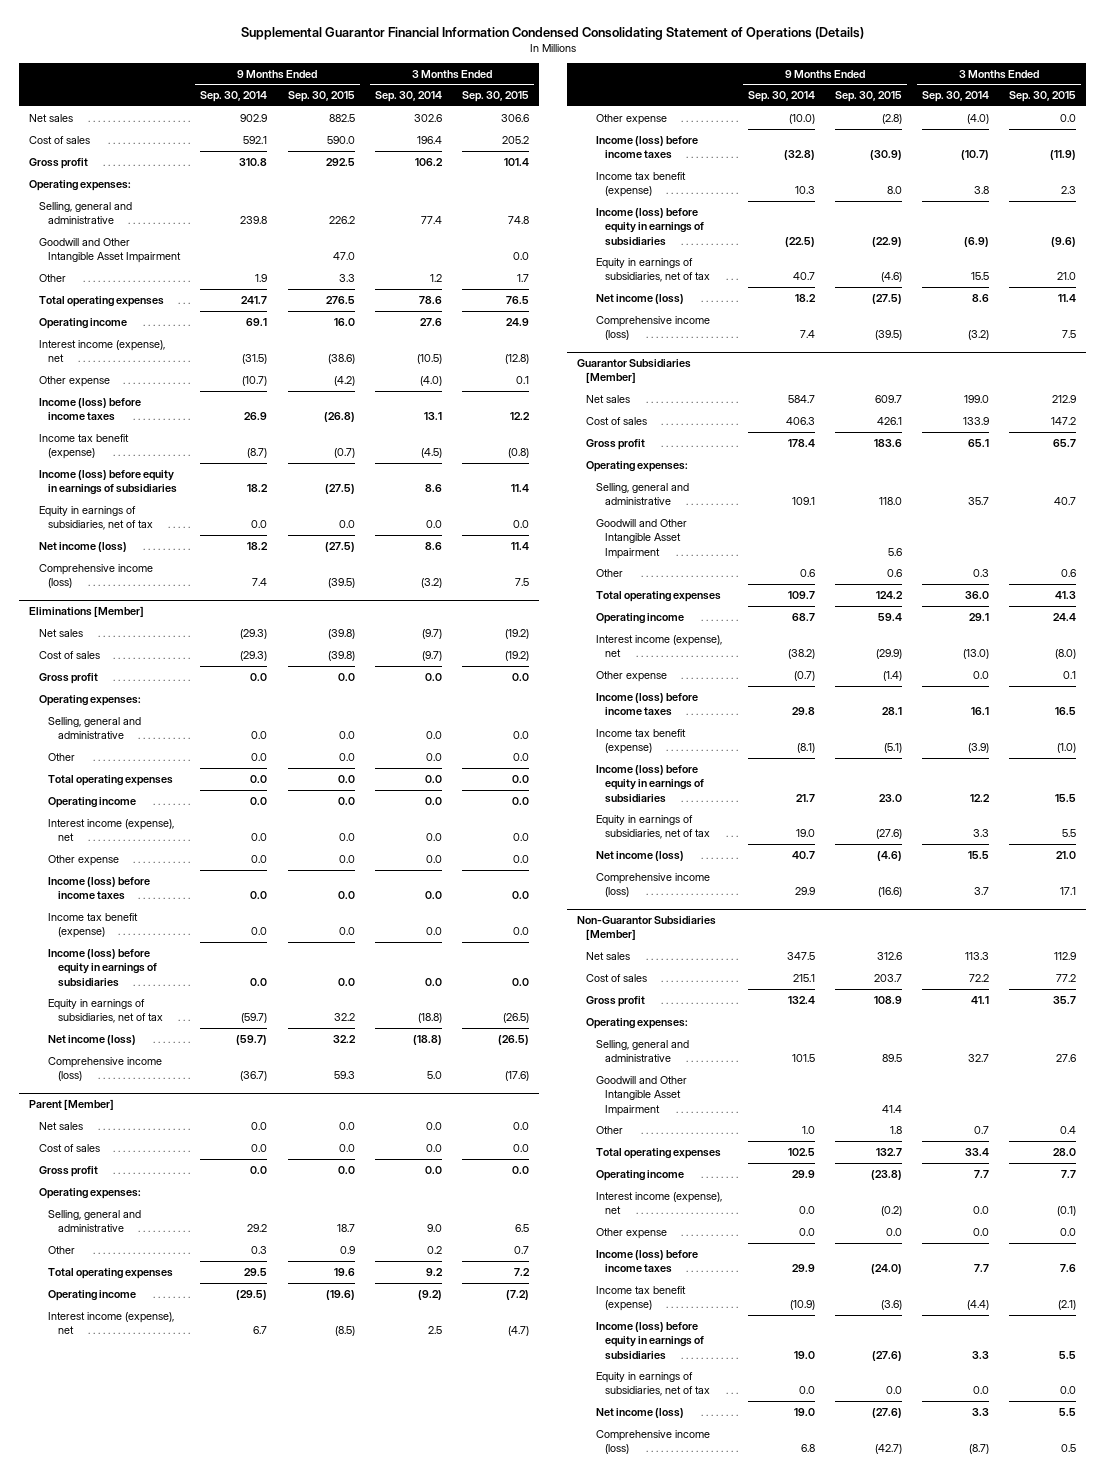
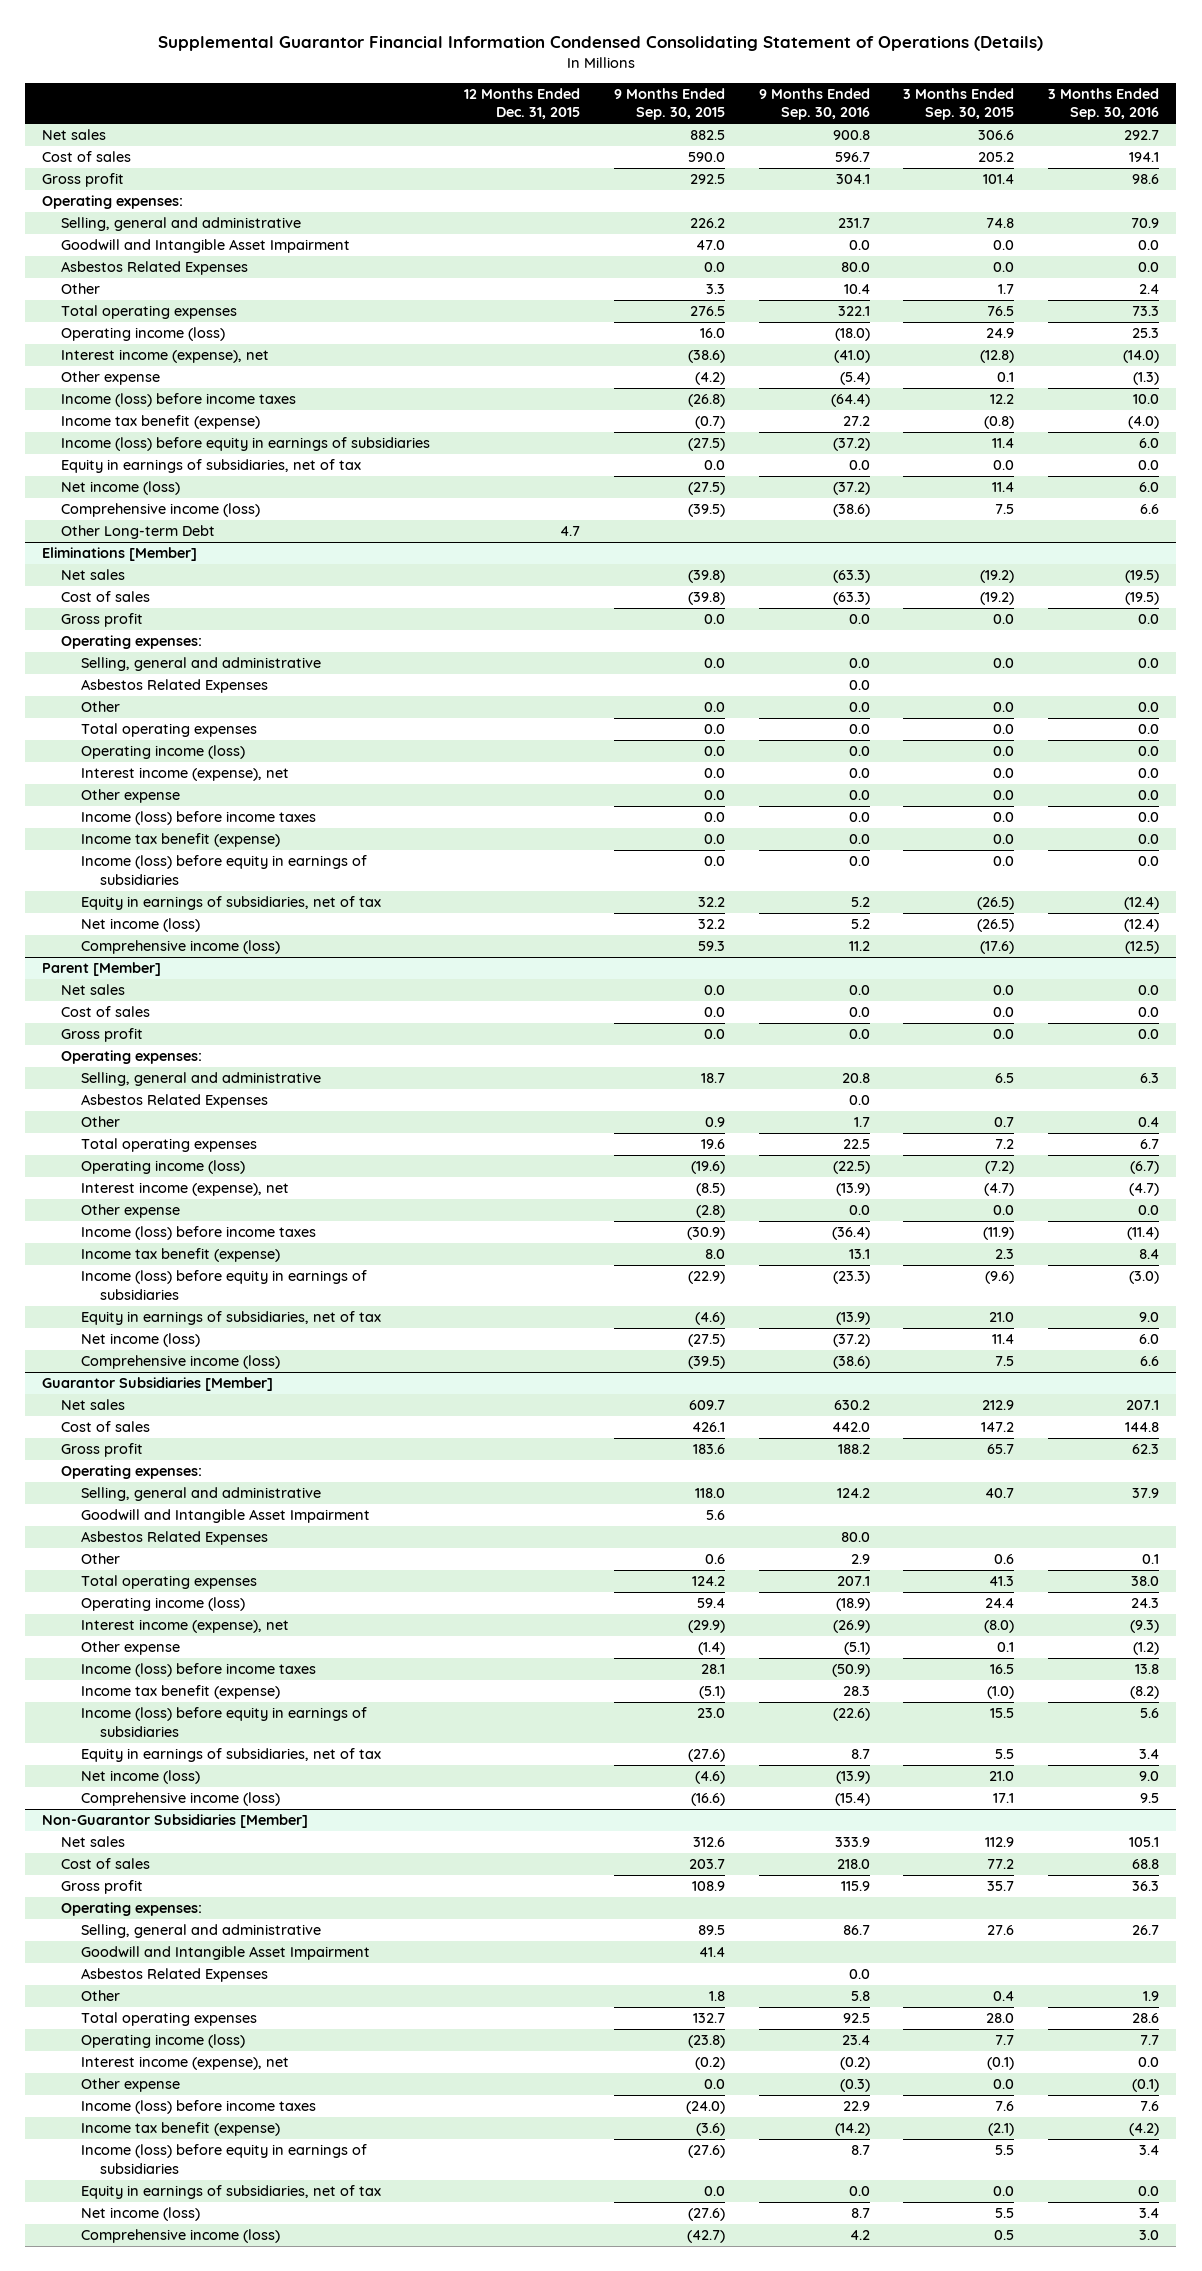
[200,91,268,103] Sep. 30, 2014 -> none
[374,91,442,103] Sep. 30, 2014 -> none
none -> [464,88,581,120] 12 Months Ended Dec. 31, 2015
none -> [758,88,870,121] 9 Months Ended Sep. 30, 2016
none -> [1048,88,1160,121] 3 Months Ended Sep. 30, 2016
[38,237,182,264] Goodwill and Other Intangible Asset Impairment -> [61,239,351,254] Goodwill and Intangible Asset Impairment
none -> [61,261,249,276] Asbestos Related Expenses
[38,317,127,329] Operating income -> [61,327,226,342] Operating income (loss)
none -> [61,525,216,540] Other Long-term Debt
none -> [80,679,268,694] Asbestos Related Expenses
[48,796,137,808] Operating income -> [80,745,245,760] Operating income (loss)
none -> [80,1094,268,1109] Asbestos Related Expenses
[48,1289,137,1301] Operating income -> [80,1160,245,1175] Operating income (loss)
[595,518,687,559] Goodwill and Other Intangible Asset Impairment -> [80,1509,370,1524] Goodwill and Intangible Asset Impairment
none -> [80,1531,268,1546] Asbestos Related Expenses
[595,612,684,624] Operating income -> [80,1597,245,1612] Operating income (loss)
[595,1075,687,1116] Goodwill and Other Intangible Asset Impairment -> [80,1946,370,1961] Goodwill and Intangible Asset Impairment
none -> [80,1968,268,1983] Asbestos Related Expenses
[595,1169,684,1181] Operating income -> [80,2034,245,2049] Operating income (loss)

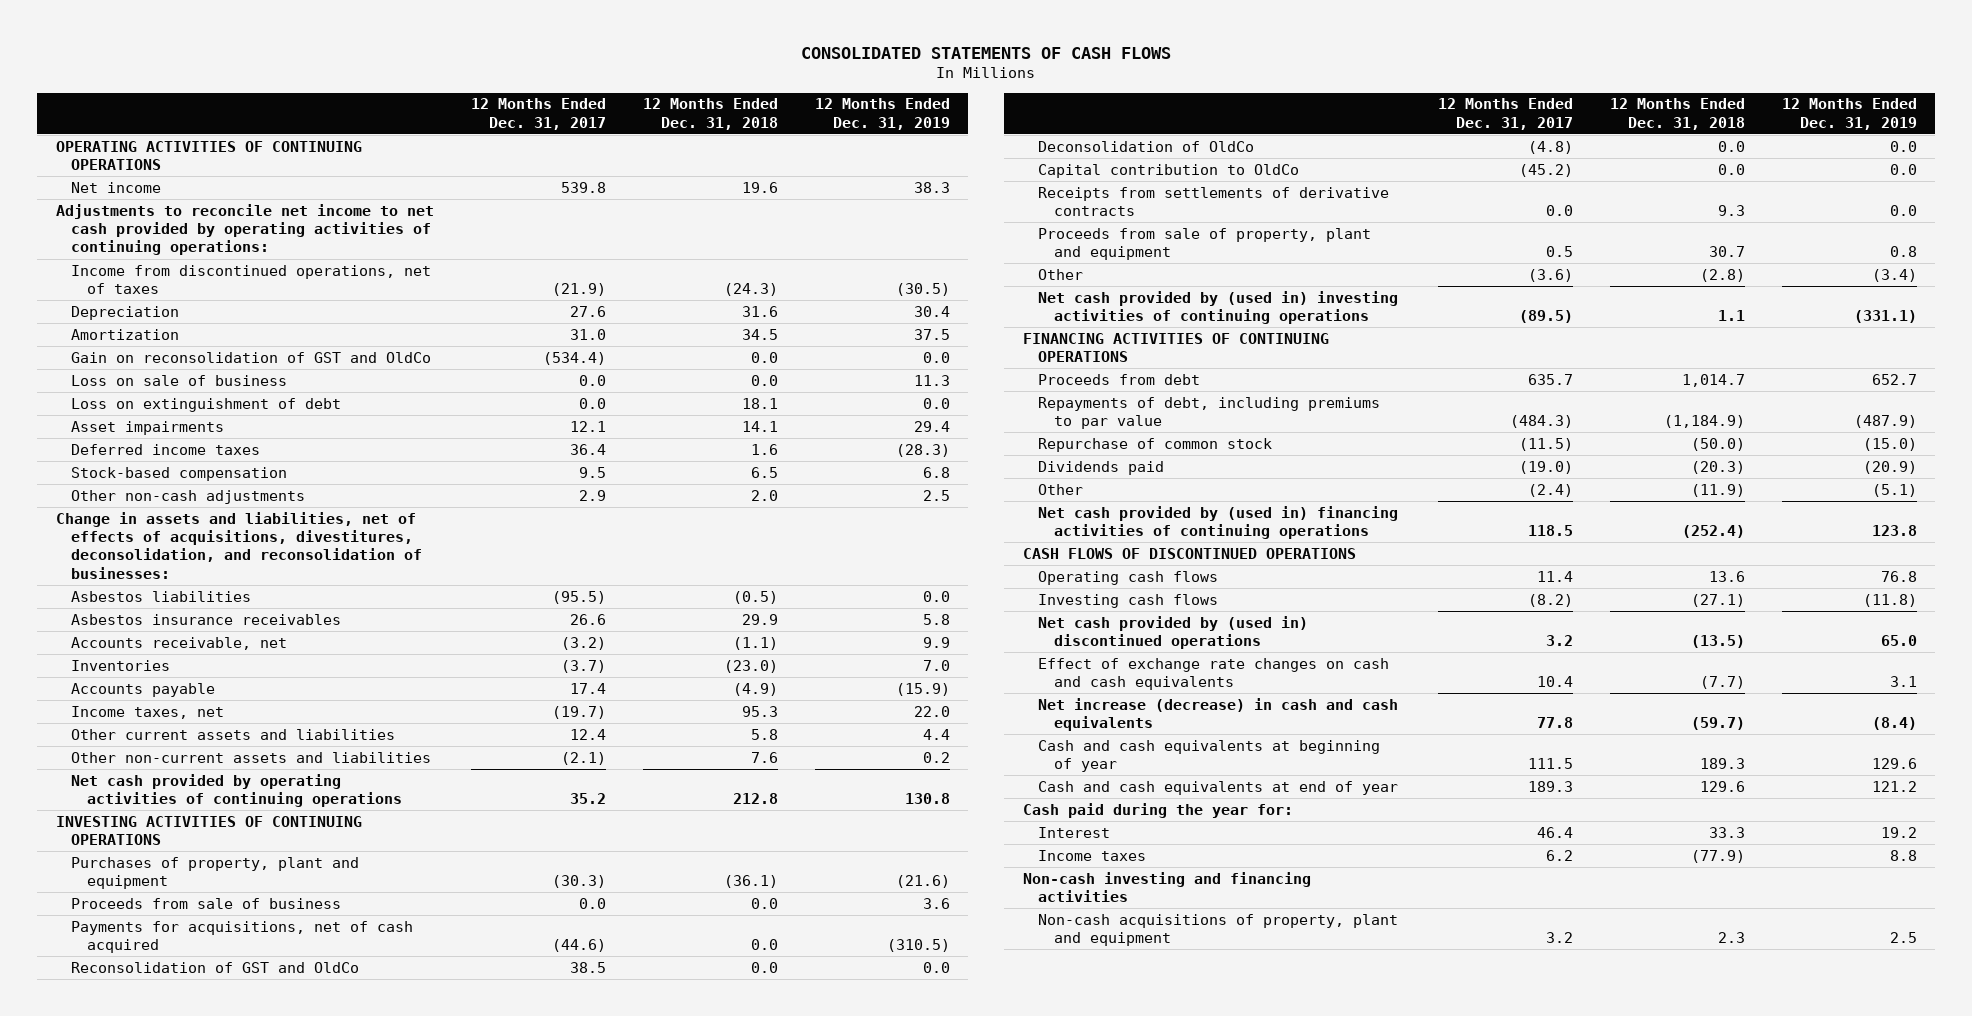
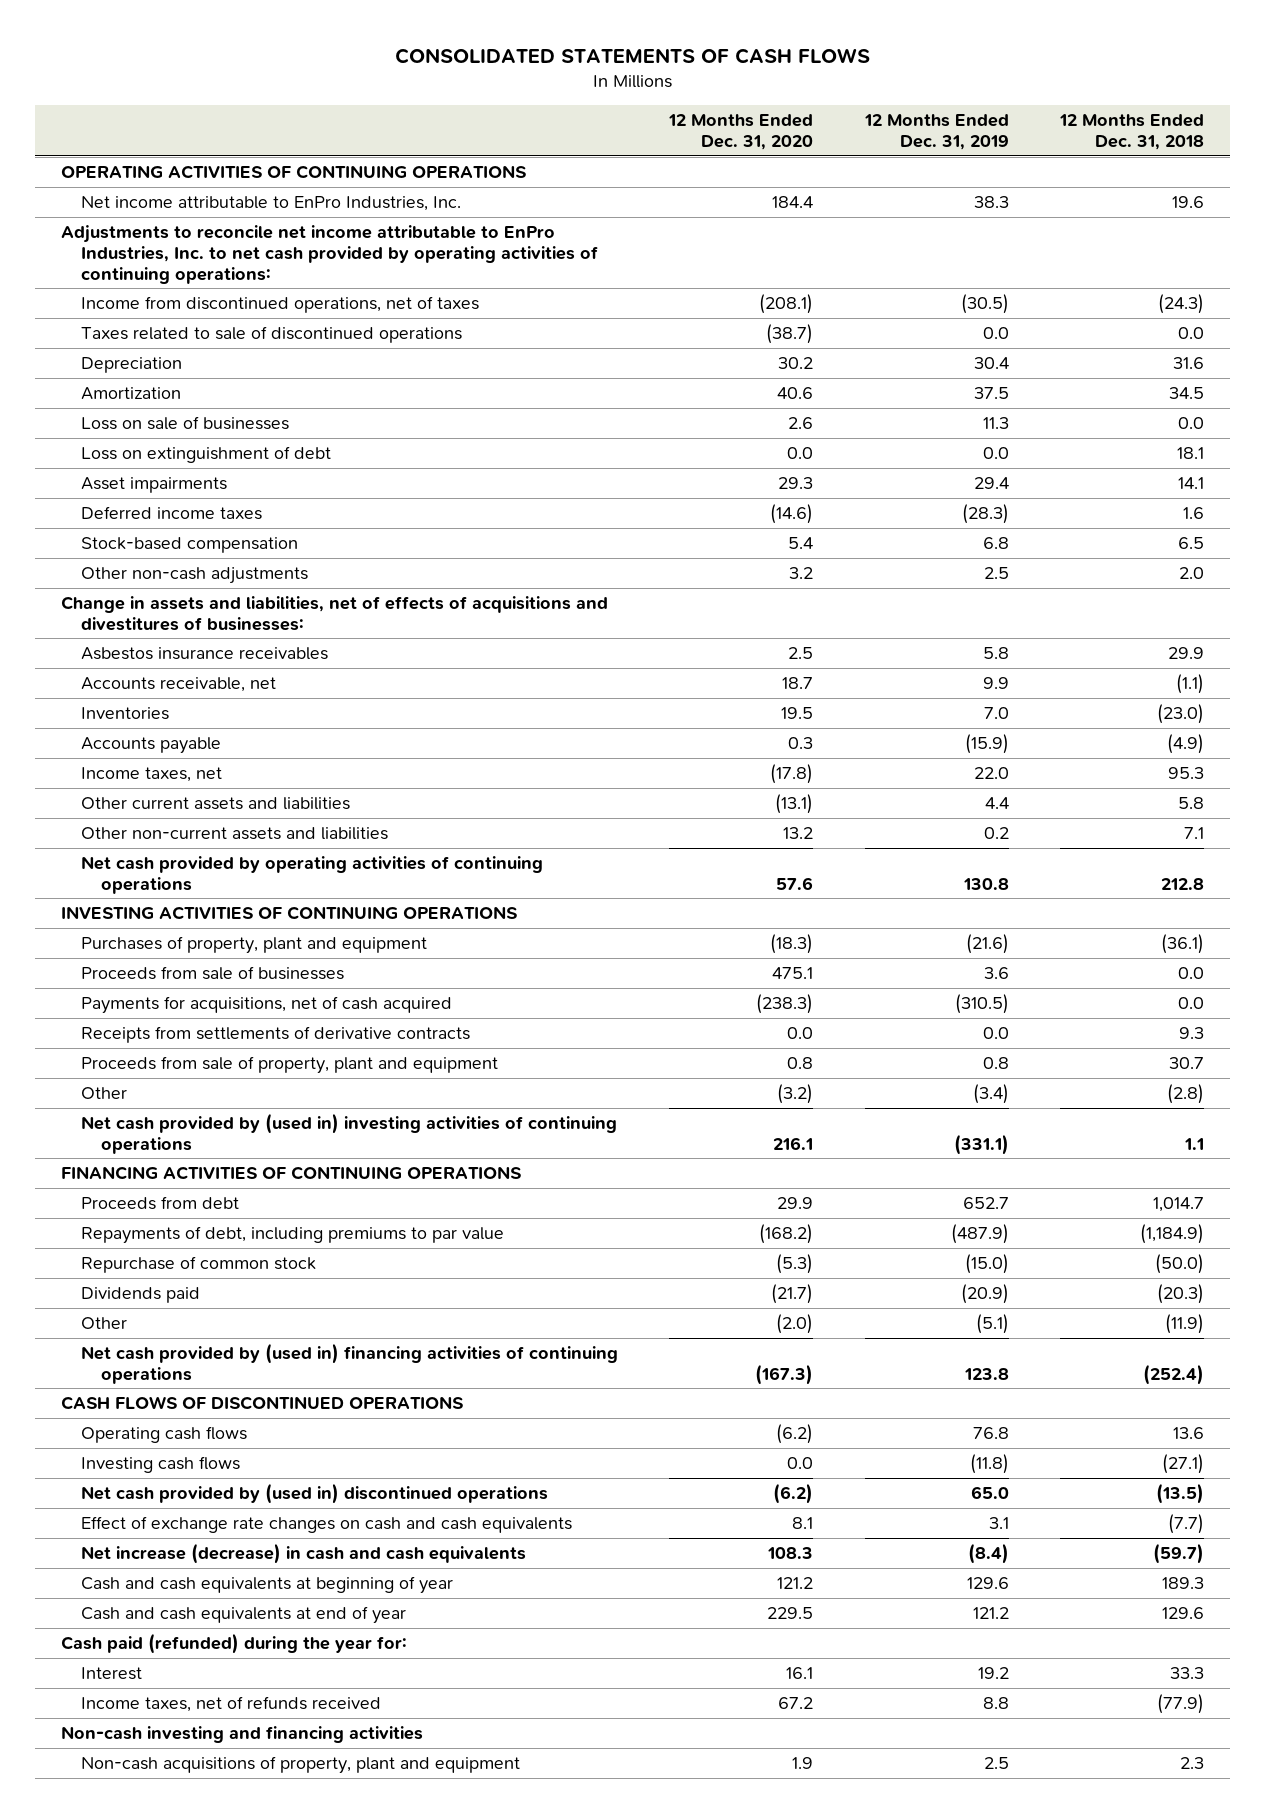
[470,98,606,130] 12 Months Ended Dec. 31, 2017 -> none
none -> [668,114,814,151] 12 Months Ended Dec. 31, 2020
[71,181,162,193] Net income -> [80,195,461,211] Net income attributable to EnPro Industries, Inc.
[55,203,434,256] Adjustments to reconcile net income to net cash provided by operating activities of continuing operations: -> [60,224,598,284] Adjustments to reconcile net income attributable to EnPro Industries, Inc. to net cash provided by operating activities of continuing operations:
none -> [80,325,462,343] Taxes related to sale of discontinued operations
[71,351,432,363] Gain on reconsolidation of GST and OldCo -> none
[71,374,288,386] Loss on sale of business -> [80,415,289,430] Loss on sale of businesses
[71,590,252,602] Asbestos liabilities -> none
[55,511,423,579] Change in assets and liabilities, net of effects of acquisitions, divestitures, deconsolidation, and reconsolidation of businesses: -> [60,595,608,631] Change in assets and liabilities, net of effects of acquisitions and divestitures of businesses:
[750,751,778,763] 7.6 -> [1184,826,1205,839] 7.1
[71,897,342,909] Proceeds from sale of business -> [80,965,344,980] Proceeds from sale of businesses
[71,961,360,973] Reconsolidation of GST and OldCo -> none
[1038,140,1255,152] Deconsolidation of OldCo -> none
[1038,163,1300,178] Capital contribution to OldCo -> none
[1022,802,1293,818] Cash paid during the year for: -> [60,1632,407,1654] Cash paid (refunded) during the year for:
[1038,849,1147,861] Income taxes -> [80,1695,381,1712] Income taxes, net of refunds received

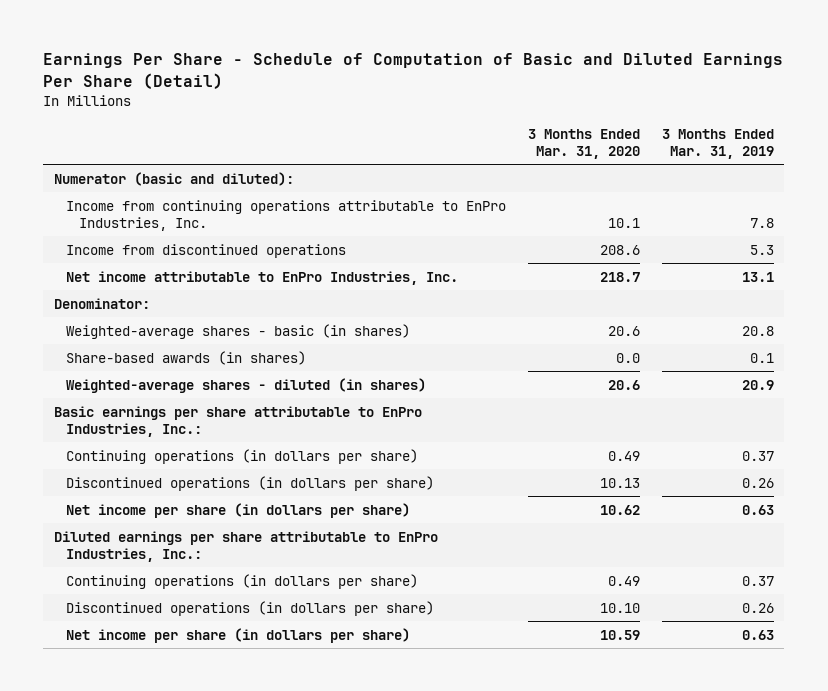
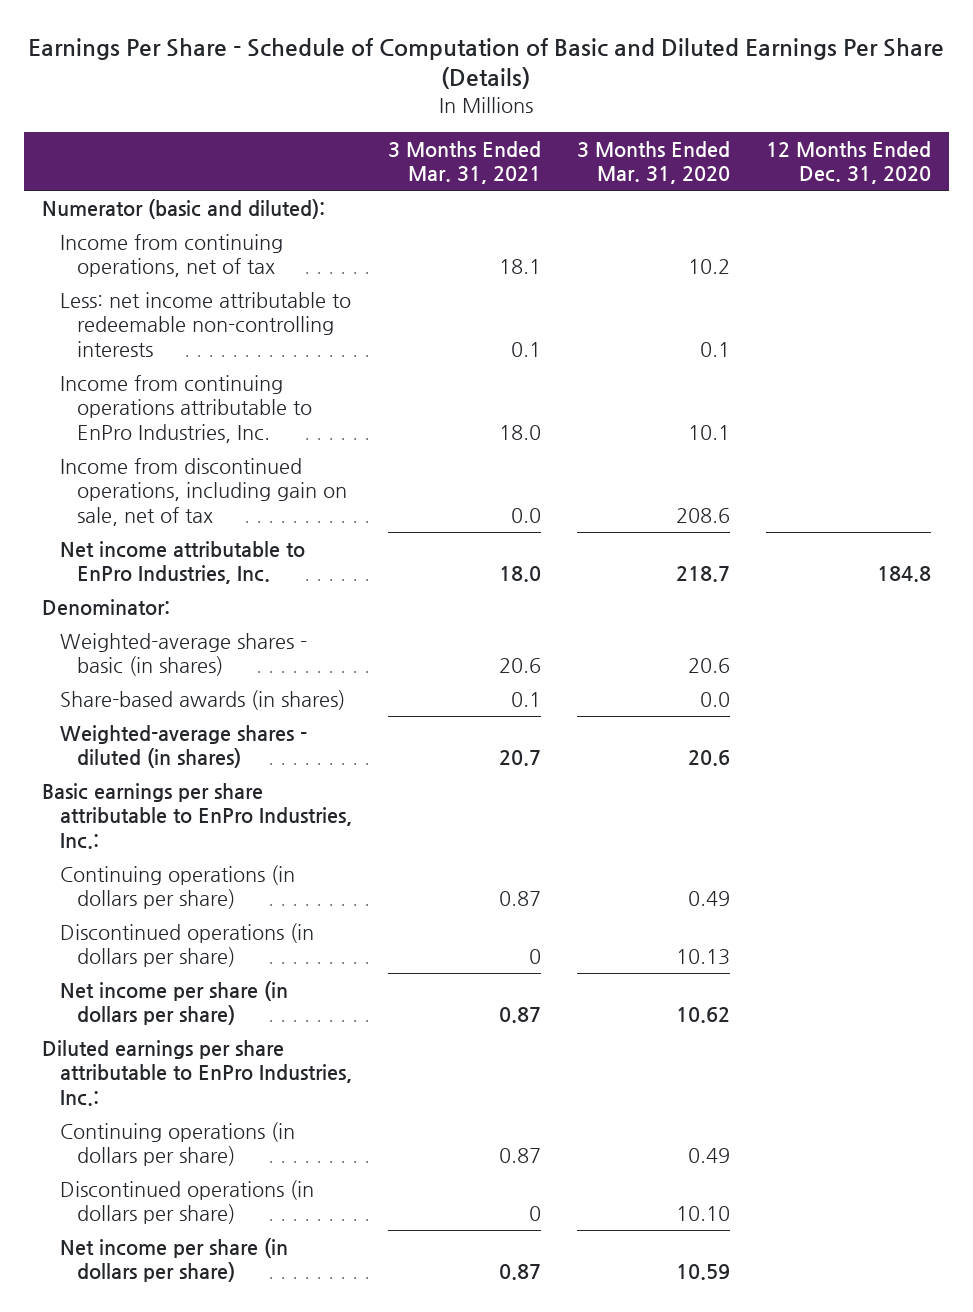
[43,53,784,89] Earnings Per Share - Schedule of Computation of Basic and Diluted Earnings Per Share (Detail) -> [28,37,945,90] Earnings Per Share - Schedule of Computation of Basic and Diluted Earnings Per Share (Details)
[661,128,774,159] 3 Months Ended Mar. 31, 2019 -> none
none -> [387,140,541,185] 3 Months Ended Mar. 31, 2021
none -> [765,140,931,185] 12 Months Ended Dec. 31, 2020
none -> [59,233,283,278] Income from continuing operations, net of tax
none -> [59,291,351,357] Less: net income attributable to redeemable non-controlling interests
[66,243,347,258] Income from discontinued operations -> [59,457,348,526] Income from discontinued operations, including gain on sale, net of tax

